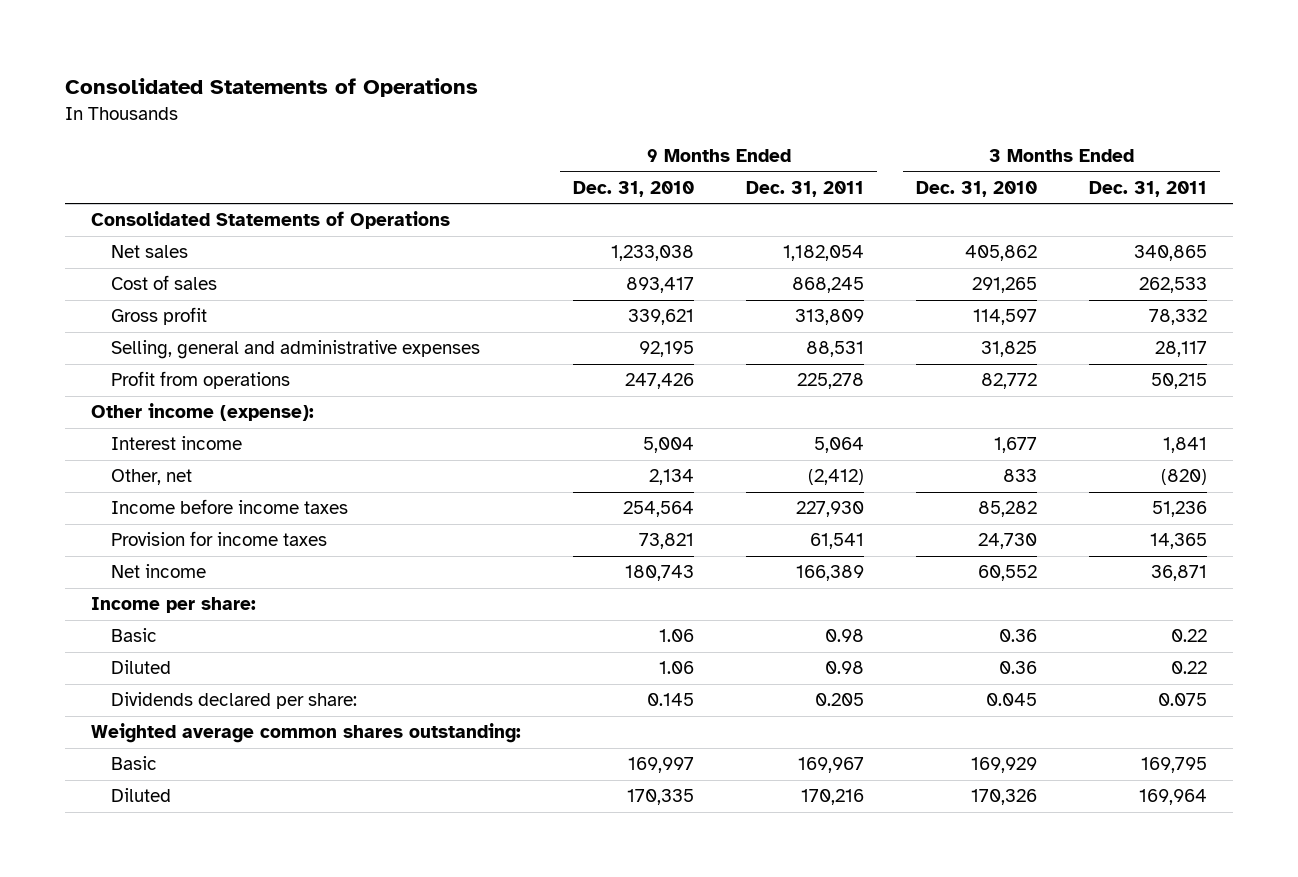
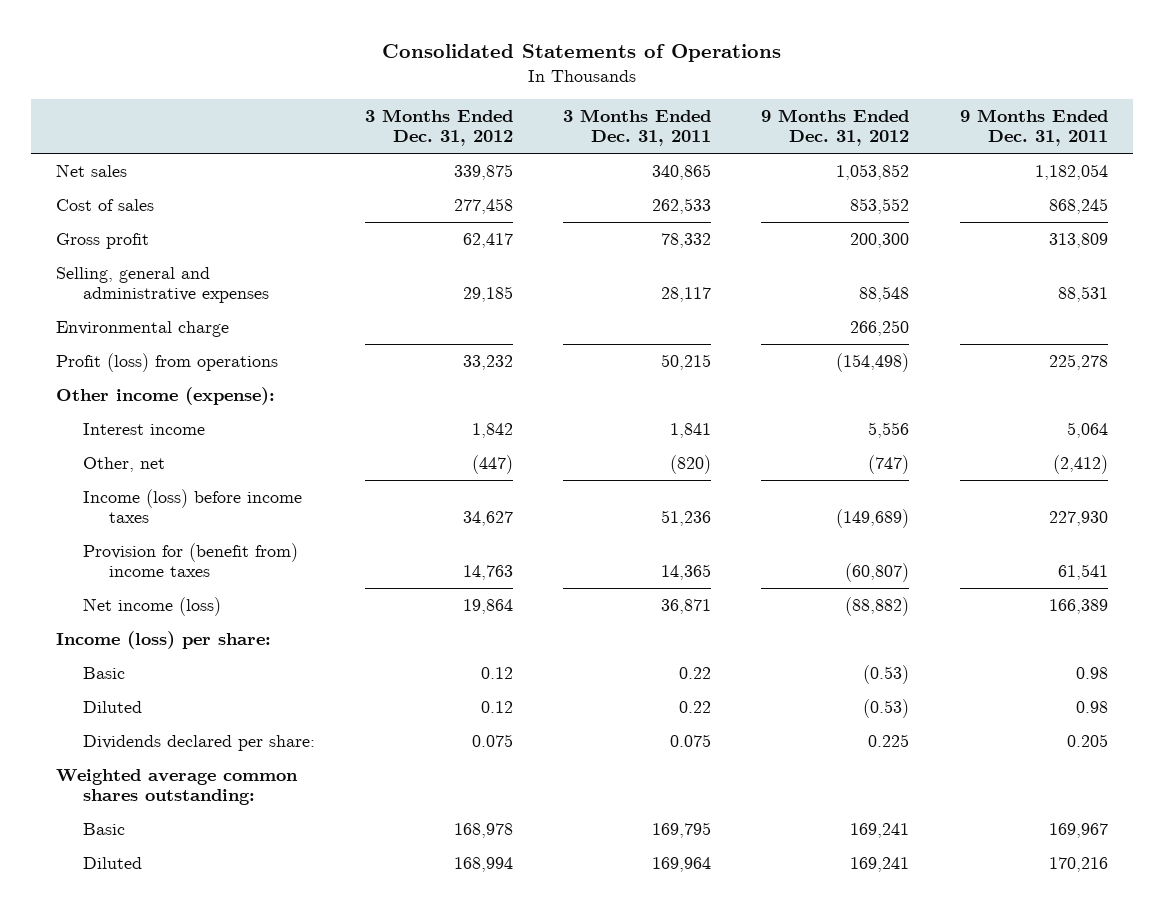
[573,180,695,197] Dec. 31, 2010 -> none
[916,180,1038,197] Dec. 31, 2010 -> none
none -> [364,108,513,147] 3 Months Ended Dec. 31, 2012
none -> [761,108,910,147] 9 Months Ended Dec. 31, 2012
[90,211,450,230] Consolidated Statements of Operations -> none
none -> [56,320,230,337] Environmental charge
[111,371,291,390] Profit from operations -> [56,352,279,372] Profit (loss) from operations
[111,499,349,515] Income before income taxes -> [82,488,302,524] Income (loss) before income taxes
[111,531,328,547] Provision for income taxes -> [82,542,298,578] Provision for (benefit from) income taxes
[111,564,207,579] Net income -> [82,596,221,616] Net income (loss)
[90,597,256,614] Income per share: -> [56,630,272,649] Income (loss) per share:

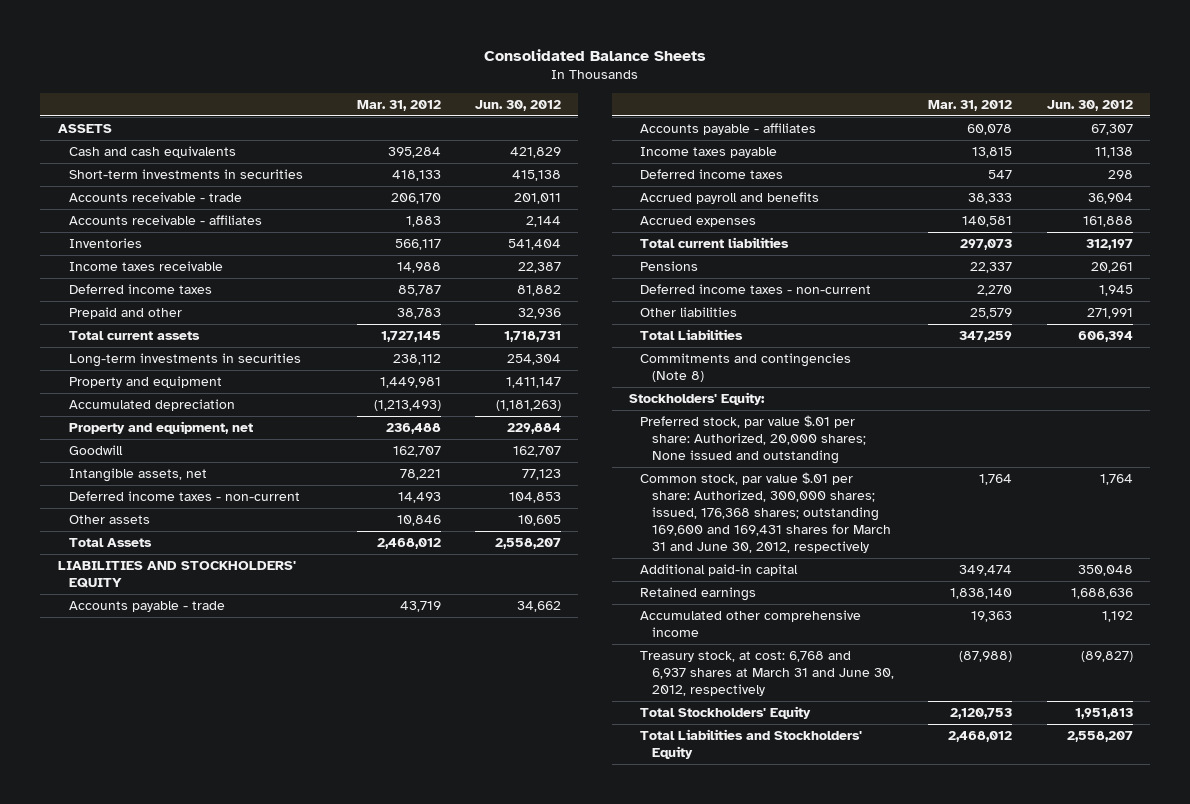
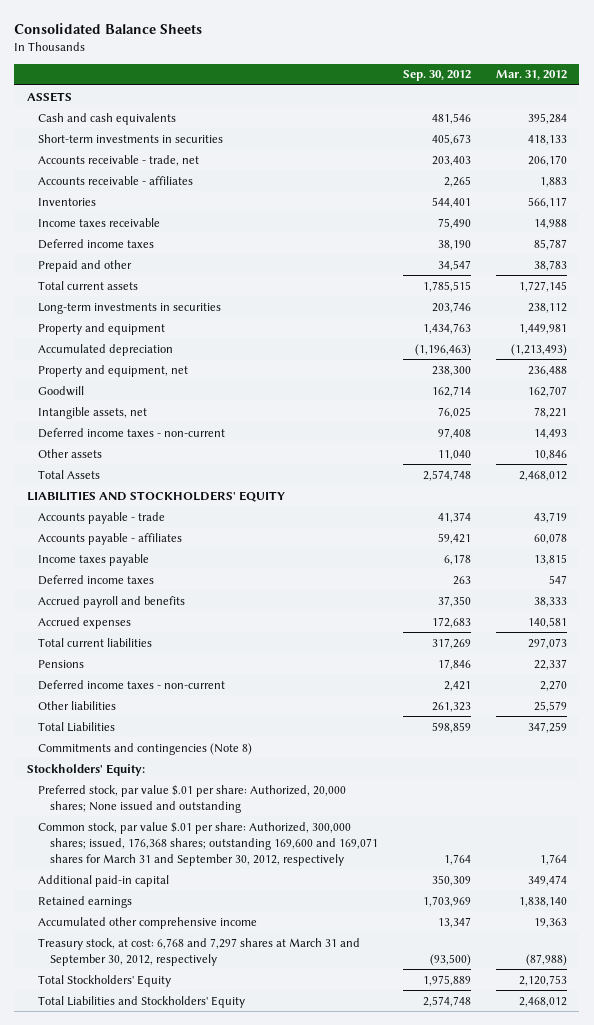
[475,99,562,111] Jun. 30, 2012 -> none
none -> [403,70,472,82] Sep. 30, 2012
[68,192,242,203] Accounts receivable - trade -> [38,154,200,166] Accounts receivable - trade, net
[640,472,891,553] Common stock, par value $.01 per share: Authorized, 300,000 shares; issued, 176,368 shares; outstanding 169,600 and 169,431 shares for March 31 and June 30, 2012, respectively -> [38,821,379,866] Common stock, par value $.01 per share: Authorized, 300,000 shares; issued, 176,368 shares; outstanding 169,600 and 169,071 shares for March 31 and September 30, 2012, respectively
[640,651,894,696] Treasury stock, at cost: 6,768 and 6,937 shares at March 31 and June 30, 2012, respectively -> [38,937,361,966] Treasury stock, at cost: 6,768 and 7,297 shares at March 31 and September 30, 2012, respectively

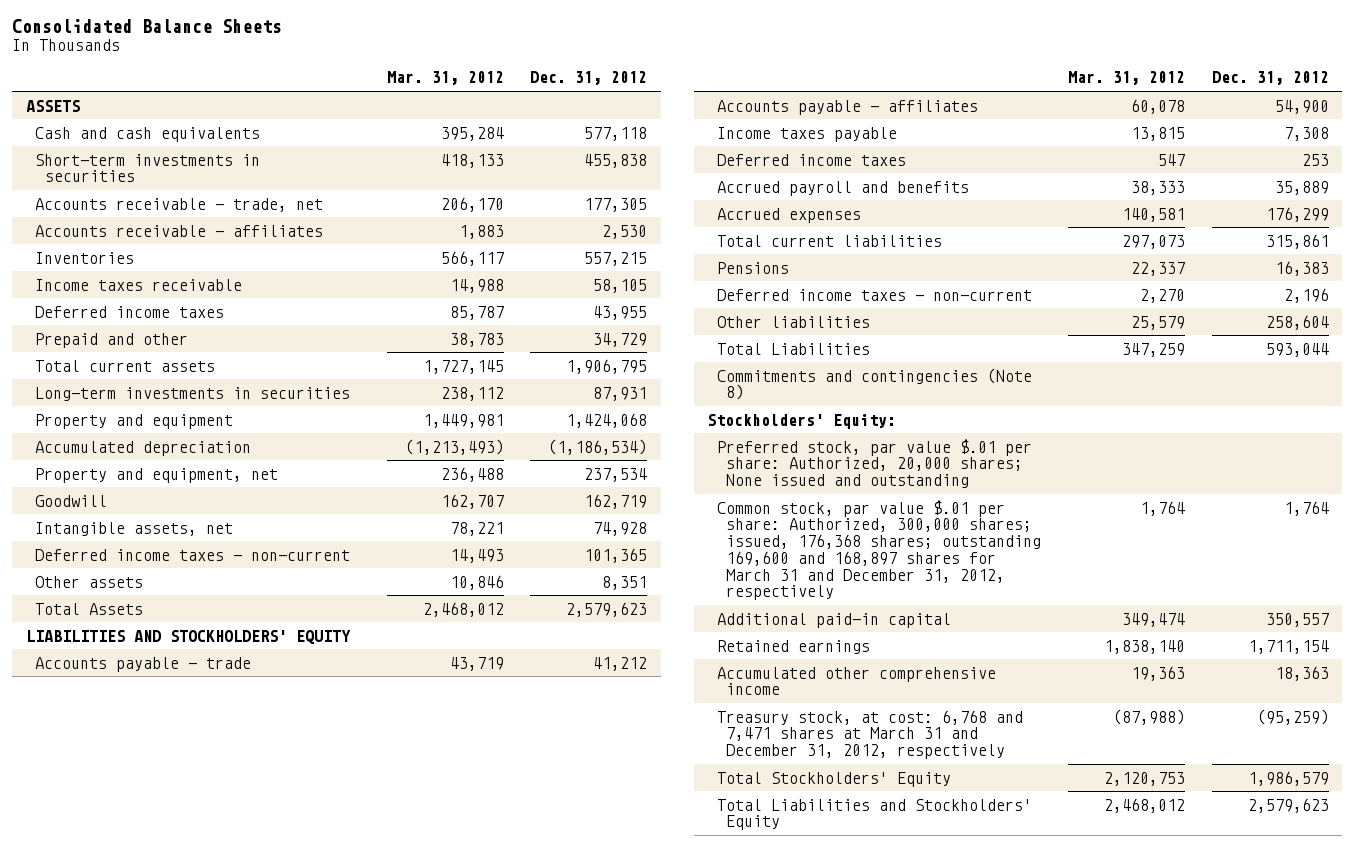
[403,70,472,82] Sep. 30, 2012 -> none
none -> [530,71,648,86] Dec. 31, 2012
[38,821,379,866] Common stock, par value $.01 per share: Authorized, 300,000 shares; issued, 176,368 shares; outstanding 169,600 and 169,071 shares for March 31 and September 30, 2012, respectively -> [716,499,1042,601] Common stock, par value $.01 per share: Authorized, 300,000 shares; issued, 176,368 shares; outstanding 169,600 and 168,897 shares for March 31 and December 31, 2012, respectively
[38,937,361,966] Treasury stock, at cost: 6,768 and 7,297 shares at March 31 and September 30, 2012, respectively -> [716,709,1023,760] Treasury stock, at cost: 6,768 and 7,471 shares at March 31 and December 31, 2012, respectively

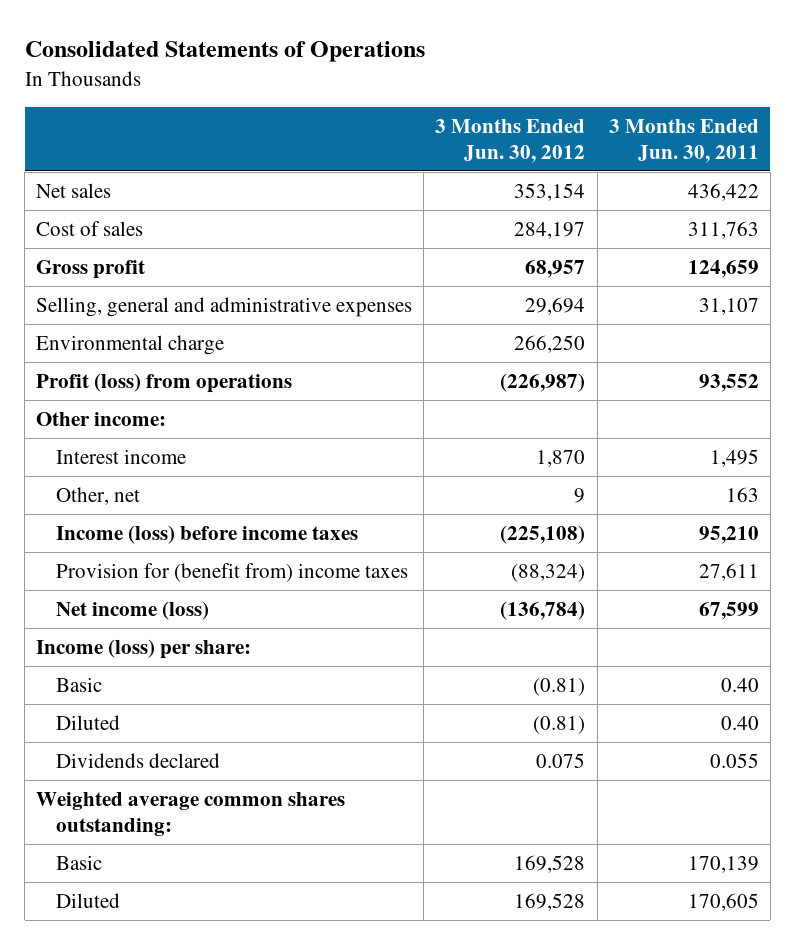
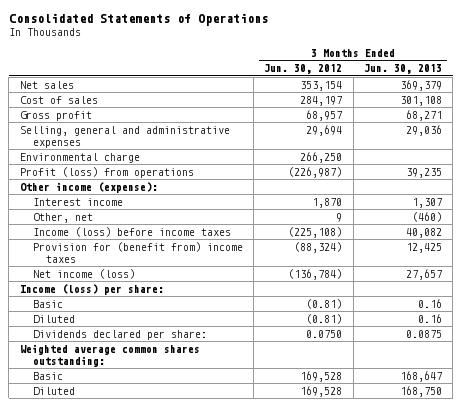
[608,118,759,163] 3 Months Ended Jun. 30, 2011 -> none
none -> [363,64,442,75] Jun. 30, 2013
[36,411,167,426] Other income: -> [19,181,158,193] Other income (expense):
[56,752,221,768] Dividends declared -> [32,329,207,340] Dividends declared per share:
[536,752,586,768] 0.075 -> [306,329,343,338] 0.0750

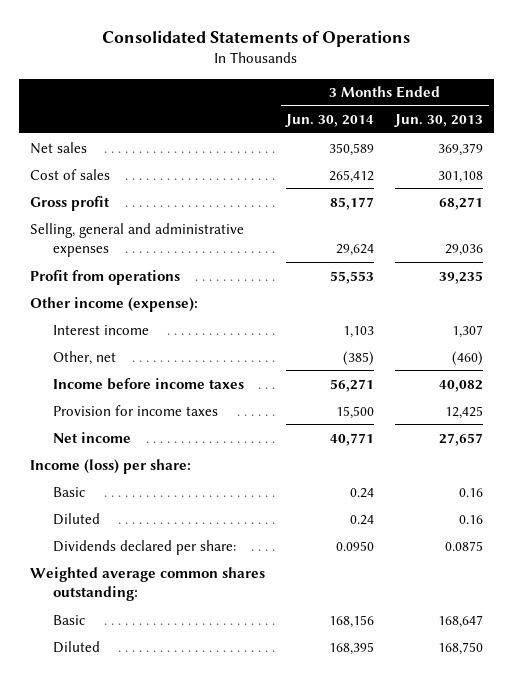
[264,64,343,75] Jun. 30, 2012 -> none
none -> [284,114,374,128] Jun. 30, 2014
[19,152,140,163] Environmental charge -> none
[19,166,194,178] Profit (loss) from operations -> [29,269,180,285] Profit from operations
[32,226,231,237] Income (loss) before income taxes -> [52,377,244,390] Income before income taxes
[32,241,243,263] Provision for (benefit from) income taxes -> [52,404,218,416] Provision for income taxes
[32,268,135,279] Net income (loss) -> [52,431,131,443] Net income

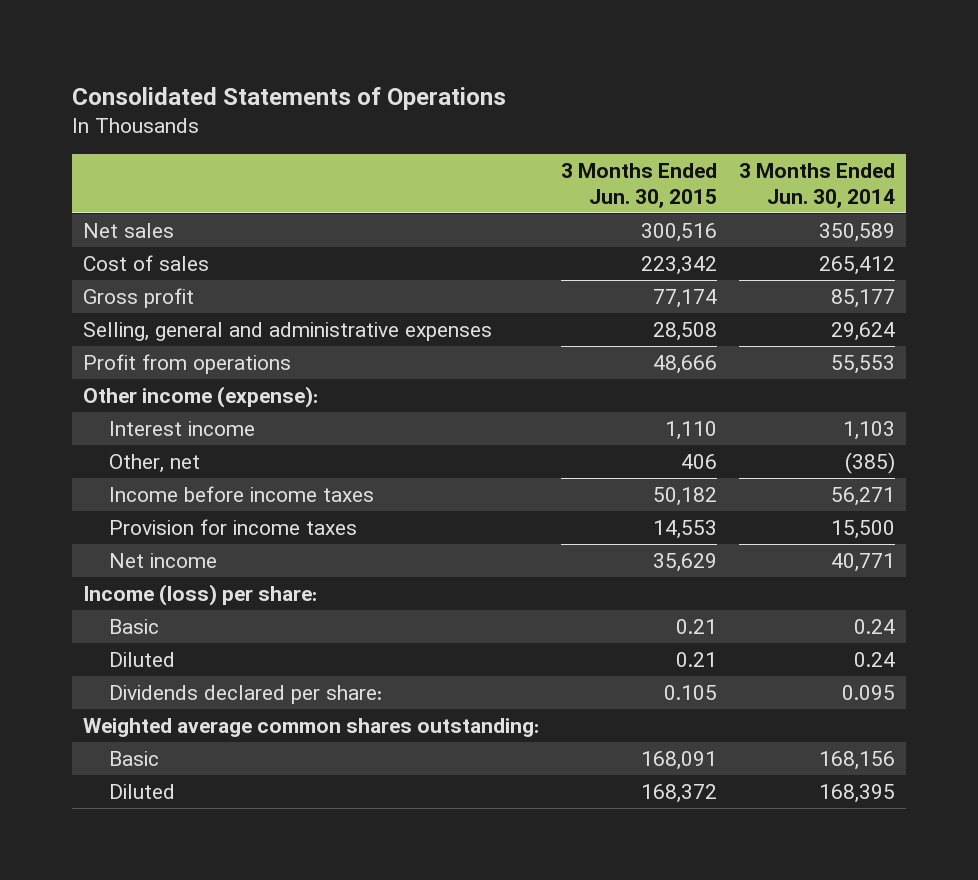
[394,114,484,128] Jun. 30, 2013 -> none
none -> [561,162,718,209] 3 Months Ended Jun. 30, 2015
[335,540,374,551] 0.0950 -> [842,684,896,700] 0.095

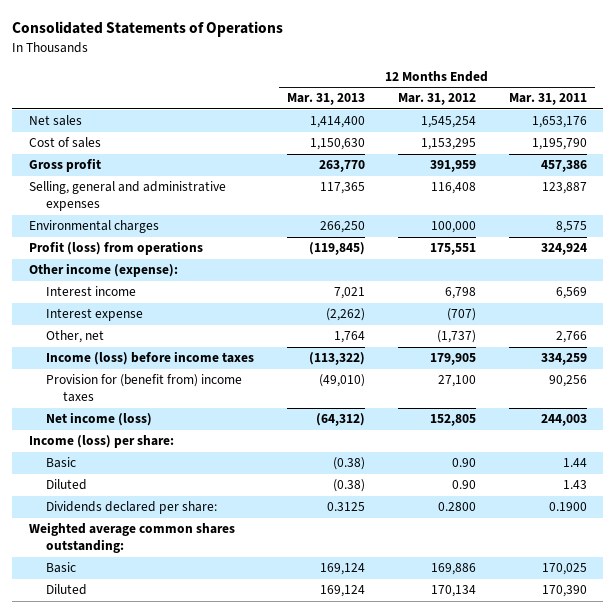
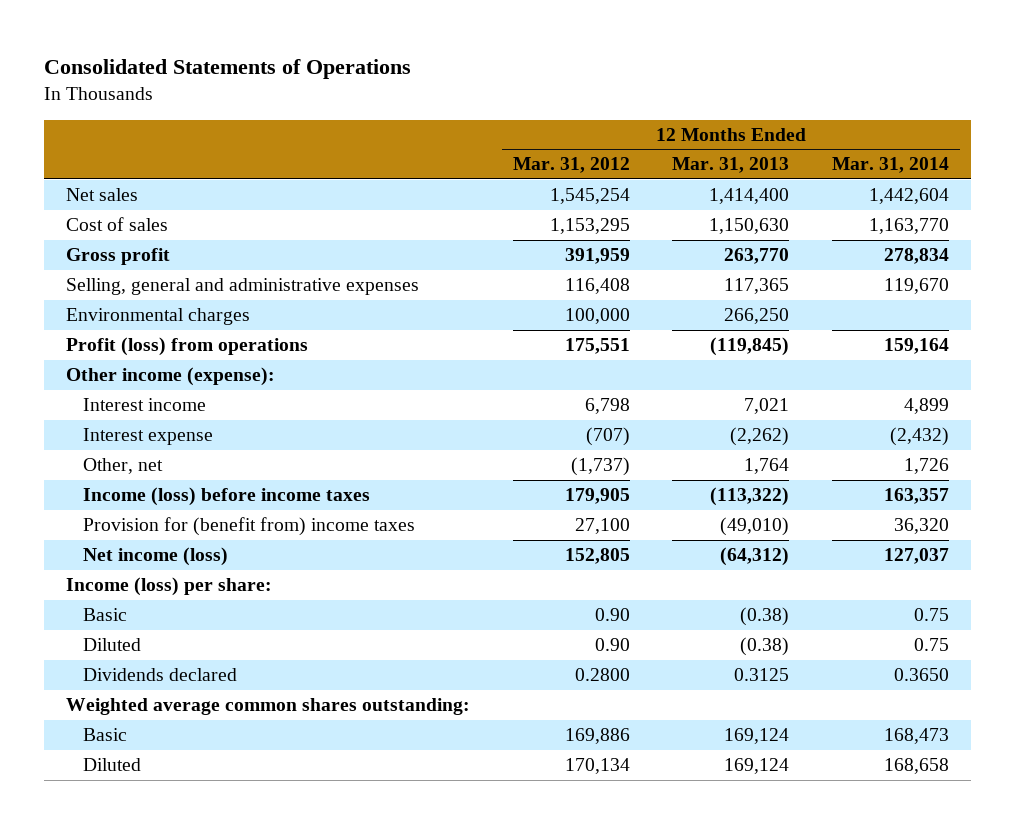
[508,93,587,106] Mar. 31, 2011 -> none
none -> [832,157,950,174] Mar. 31, 2014
[45,501,217,515] Dividends declared per share: -> [82,668,237,682] Dividends declared

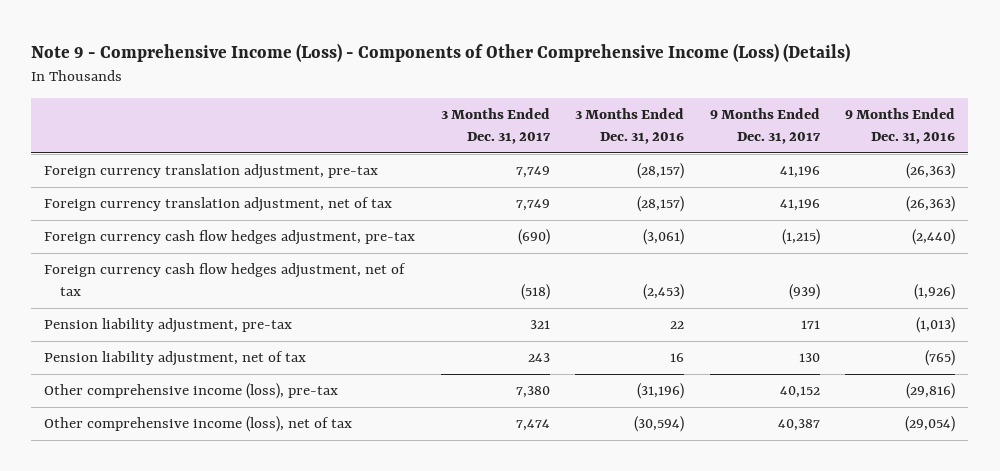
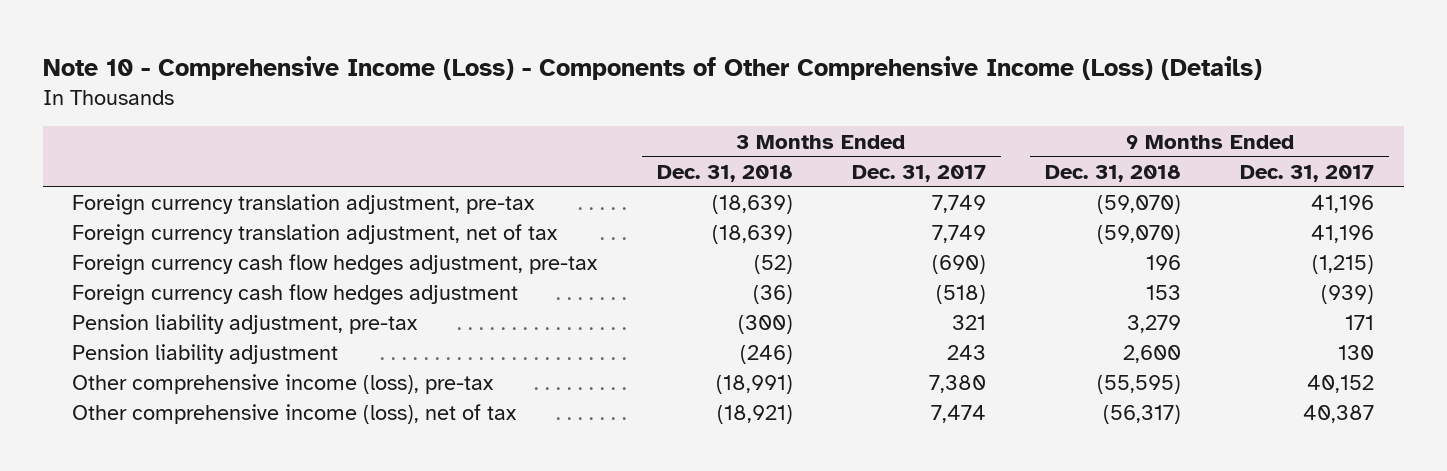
[31,42,851,62] Note 9 - Comprehensive Income (Loss) - Components of Other Comprehensive Income (Loss) (Details) -> [42,56,1262,81] Note 10 - Comprehensive Income (Loss) - Components of Other Comprehensive Income (Loss) (Details)
[575,108,685,144] 3 Months Ended Dec. 31, 2016 -> none
[845,108,956,144] 9 Months Ended Dec. 31, 2016 -> none
none -> [656,165,793,183] Dec. 31, 2018
none -> [1045,165,1182,183] Dec. 31, 2018
[44,263,407,297] Foreign currency cash flow hedges adjustment, net of tax -> [72,284,519,306] Foreign currency cash flow hedges adjustment
[44,351,307,367] Pension liability adjustment, net of tax -> [72,344,339,365] Pension liability adjustment

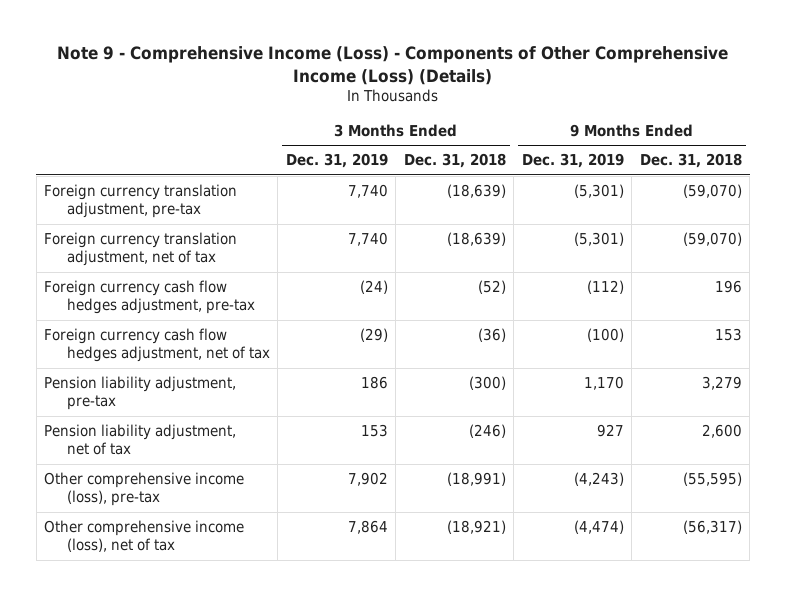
[42,56,1262,81] Note 10 - Comprehensive Income (Loss) - Components of Other Comprehensive Income (Loss) (Details) -> [57,45,729,85] Note 9 - Comprehensive Income (Loss) - Components of Other Comprehensive Income (Loss) (Details)
[851,165,986,183] Dec. 31, 2017 -> none
[1240,165,1375,183] Dec. 31, 2017 -> none
none -> [285,153,388,169] Dec. 31, 2019
none -> [521,153,624,169] Dec. 31, 2019
[72,284,519,306] Foreign currency cash flow hedges adjustment -> [44,328,270,363] Foreign currency cash flow hedges adjustment, net of tax
[72,344,339,365] Pension liability adjustment -> [44,424,237,456] Pension liability adjustment, net of tax

